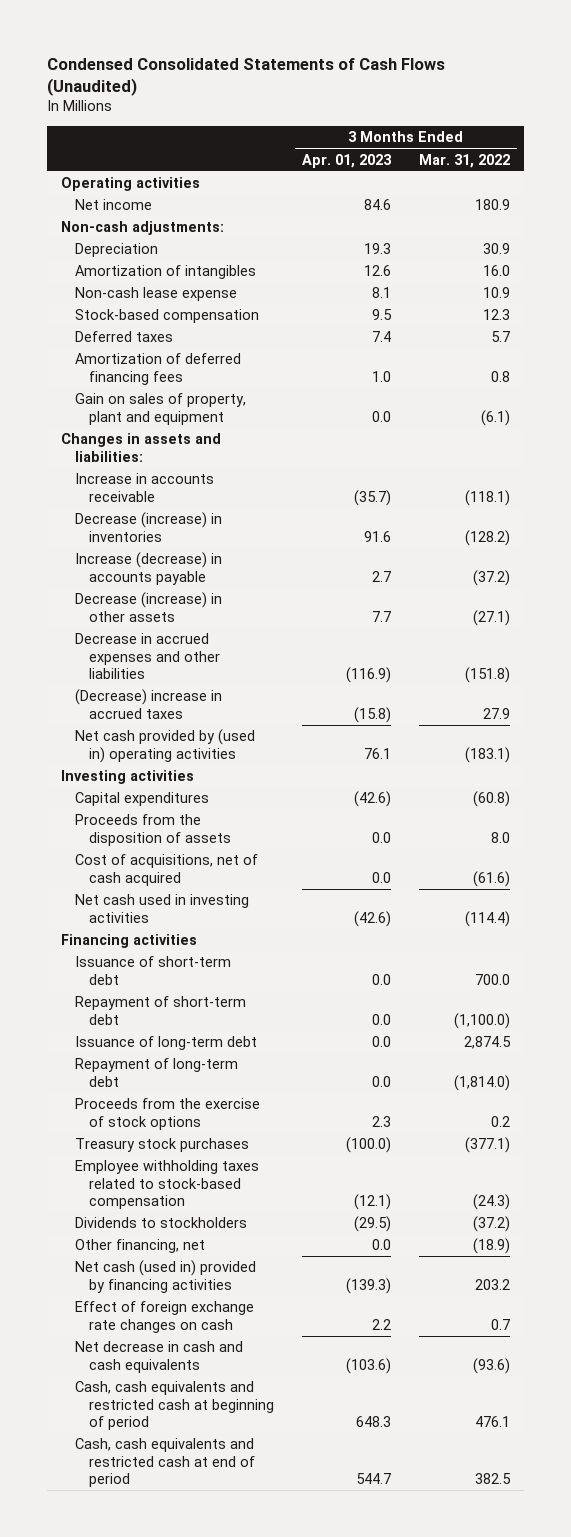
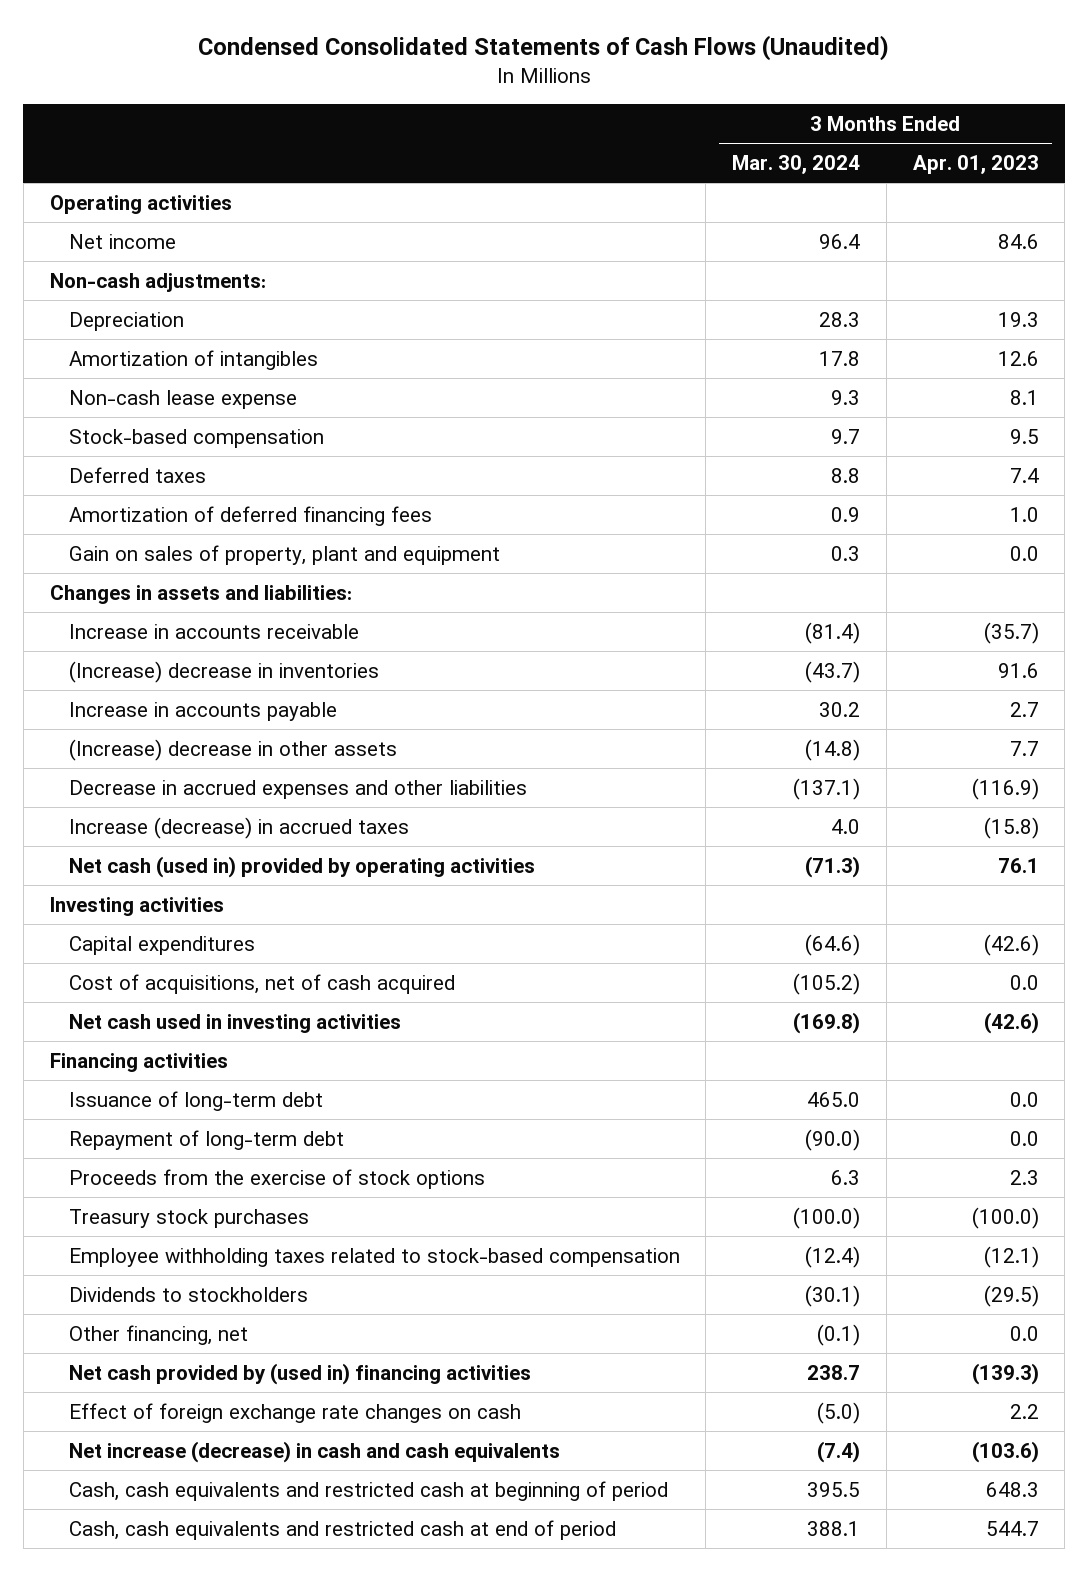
[418,153,510,168] Mar. 31, 2022 -> none
none -> [732,154,861,174] Mar. 30, 2024
[75,512,223,542] Decrease (increase) in inventories -> [68,660,379,683] (Increase) decrease in inventories
[75,552,223,585] Increase (decrease) in accounts payable -> [68,701,337,721] Increase in accounts payable
[75,592,223,622] Decrease (increase) in other assets -> [68,738,397,761] (Increase) decrease in other assets
[75,689,223,719] (Decrease) increase in accrued taxes -> [68,816,409,839] Increase (decrease) in accrued taxes
[75,729,256,763] Net cash provided by (used in) operating activities -> [68,855,535,878] Net cash (used in) provided by operating activities
[75,814,232,846] Proceeds from the disposition of assets -> none
[75,956,232,985] Issuance of short-term debt -> none
[75,996,247,1025] Repayment of short-term debt -> none
[75,1260,257,1293] Net cash (used in) provided by financing activities -> [68,1362,531,1385] Net cash provided by (used in) financing activities
[75,1341,244,1373] Net decrease in cash and cash equivalents -> [68,1440,560,1463] Net increase (decrease) in cash and cash equivalents

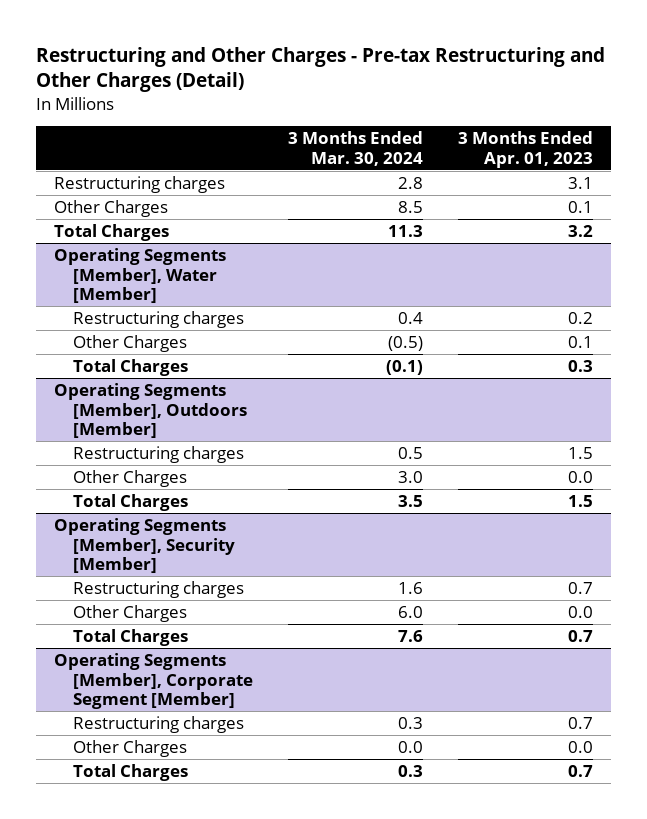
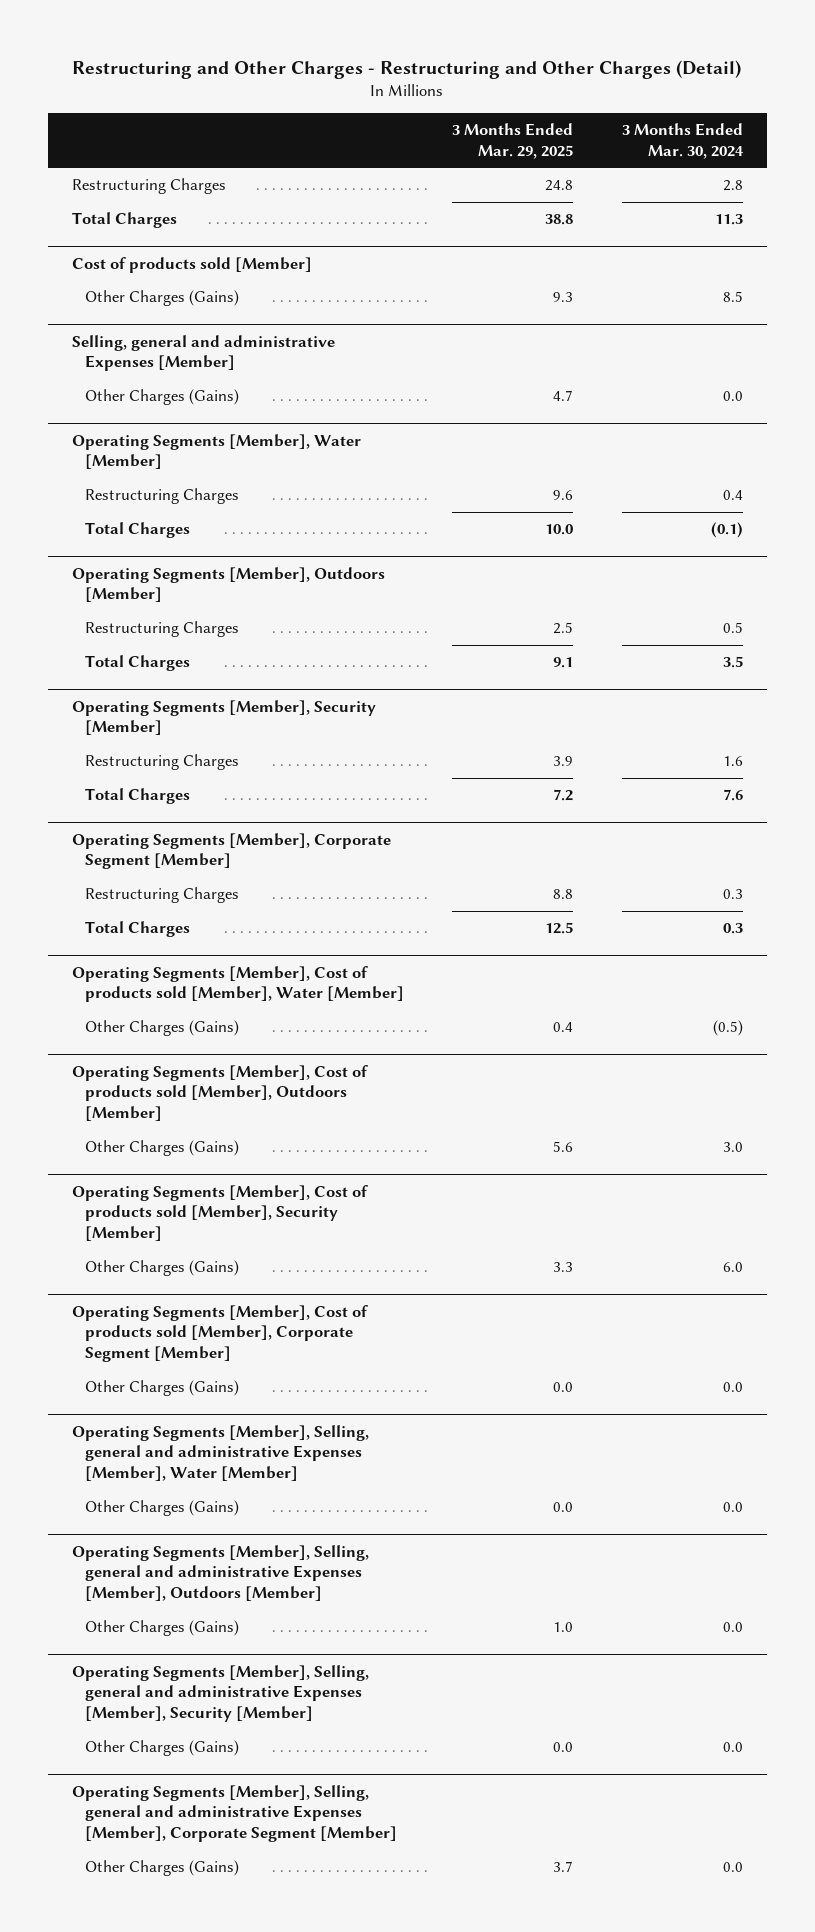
[35,46,605,93] Restructuring and Other Charges - Pre-tax Restructuring and Other Charges (Detail) -> [72,59,742,79] Restructuring and Other Charges - Restructuring and Other Charges (Detail)
[458,131,594,168] 3 Months Ended Apr. 01, 2023 -> none
none -> [452,122,574,159] 3 Months Ended Mar. 29, 2025
[53,199,168,217] Other Charges -> none
[53,175,225,193] Restructuring charges -> [72,178,227,195] Restructuring Charges
none -> [72,256,313,273] Cost of products sold [Member]
none -> [85,290,240,307] Other Charges (Gains)
none -> [72,334,336,372] Selling, general and administrative Expenses [Member]
none -> [85,389,240,406] Other Charges (Gains)
[72,334,187,352] Other Charges -> none
[72,310,244,328] Restructuring charges -> [85,488,240,505] Restructuring Charges
[72,469,187,487] Other Charges -> none
[72,445,244,463] Restructuring charges -> [85,621,240,638] Restructuring Charges
[72,604,187,622] Other Charges -> none
[72,580,244,598] Restructuring charges -> [85,754,240,771] Restructuring Charges
[72,739,187,757] Other Charges -> none
[72,715,244,733] Restructuring charges -> [85,887,240,904] Restructuring Charges
none -> [72,965,405,1003] Operating Segments [Member], Cost of products sold [Member], Water [Member]
none -> [85,1020,240,1037] Other Charges (Gains)
none -> [72,1064,369,1122] Operating Segments [Member], Cost of products sold [Member], Outdoors [Member]
none -> [85,1140,240,1157] Other Charges (Gains)
none -> [72,1184,369,1242] Operating Segments [Member], Cost of products sold [Member], Security [Member]
none -> [85,1260,240,1277] Other Charges (Gains)
none -> [72,1304,369,1363] Operating Segments [Member], Cost of products sold [Member], Corporate Segment [Member]
none -> [85,1380,240,1397] Other Charges (Gains)
none -> [72,1424,370,1482] Operating Segments [Member], Selling, general and administrative Expenses [Member], Water [Member]
none -> [85,1500,240,1517] Other Charges (Gains)
none -> [72,1544,370,1602] Operating Segments [Member], Selling, general and administrative Expenses [Member], Outdoors [Member]
none -> [85,1620,240,1637] Other Charges (Gains)
none -> [72,1664,370,1723] Operating Segments [Member], Selling, general and administrative Expenses [Member], Security [Member]
none -> [85,1740,240,1757] Other Charges (Gains)
none -> [72,1784,398,1843] Operating Segments [Member], Selling, general and administrative Expenses [Member], Corporate Segment [Member]
none -> [85,1860,240,1877] Other Charges (Gains)

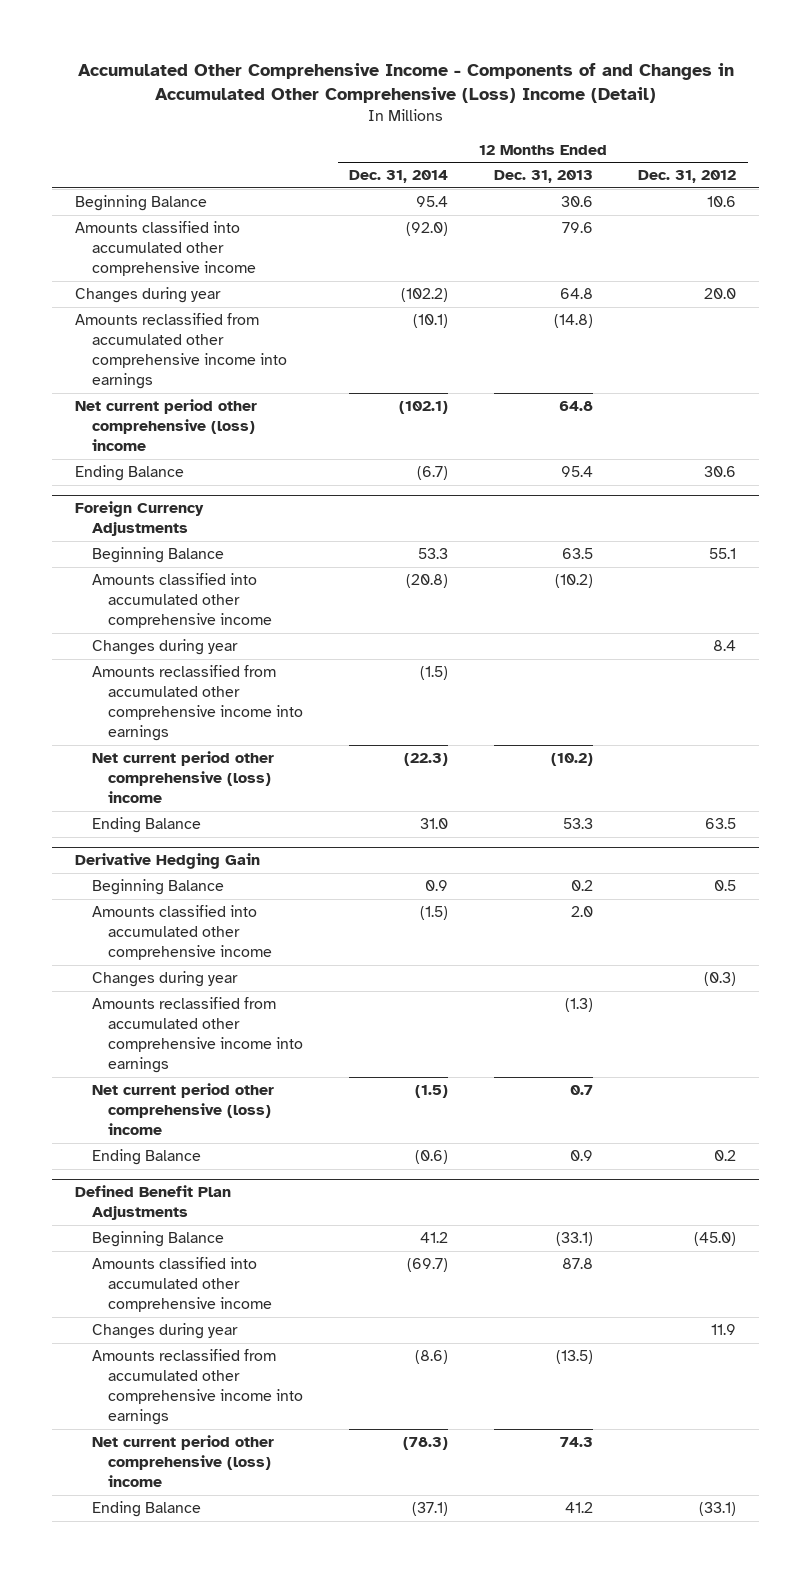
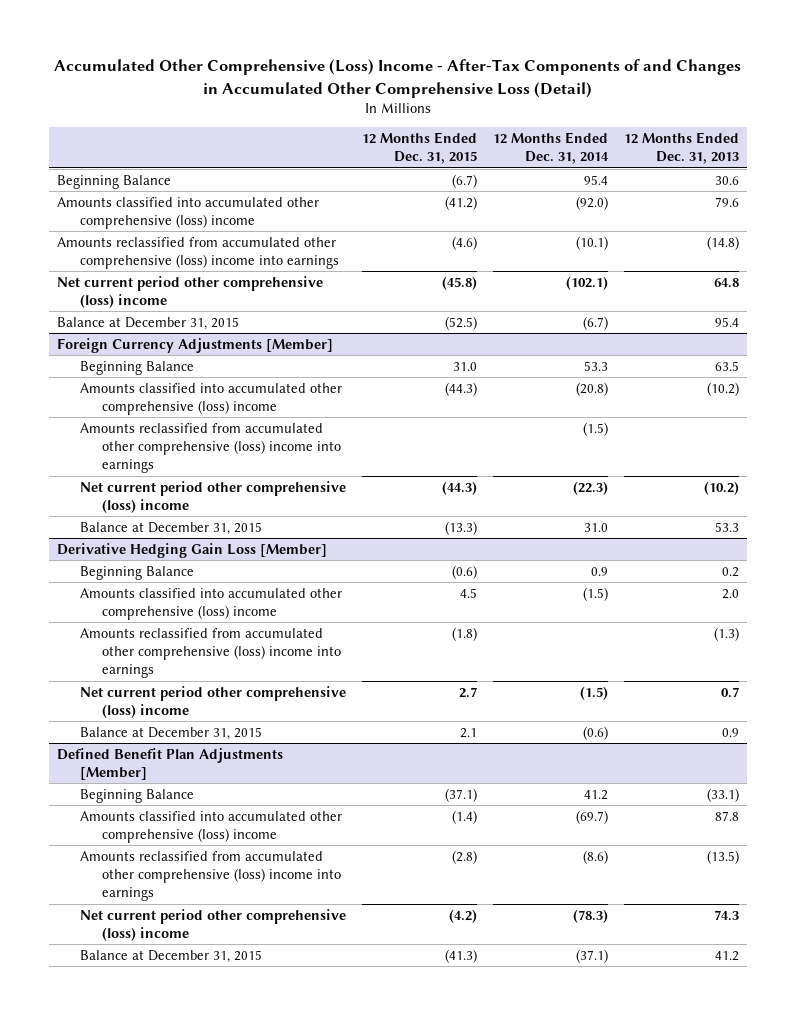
[77,63,734,104] Accumulated Other Comprehensive Income - Components of and Changes in Accumulated Other Comprehensive (Loss) Income (Detail) -> [54,59,742,98] Accumulated Other Comprehensive (Loss) Income - After-Tax Components of and Changes in Accumulated Other Comprehensive Loss (Detail)
[638,170,737,184] Dec. 31, 2012 -> none
none -> [361,131,477,165] 12 Months Ended Dec. 31, 2015
[75,287,222,304] Changes during year -> none
[75,221,256,277] Amounts classified into accumulated other comprehensive income -> [57,196,320,229] Amounts classified into accumulated other comprehensive (loss) income
[75,313,287,390] Amounts reclassified from accumulated other comprehensive income into earnings -> [57,236,339,269] Amounts reclassified from accumulated other comprehensive (loss) income into earnings
[75,465,185,482] Ending Balance -> [57,316,240,330] Balance at December 31, 2015
[75,501,205,537] Foreign Currency Adjustments -> [57,337,334,353] Foreign Currency Adjustments [Member]
[91,639,238,656] Changes during year -> none
[91,573,273,629] Amounts classified into accumulated other comprehensive income -> [79,382,342,415] Amounts classified into accumulated other comprehensive (loss) income
[91,665,304,742] Amounts reclassified from accumulated other comprehensive income into earnings -> [79,422,342,474] Amounts reclassified from accumulated other comprehensive (loss) income into earnings
[91,817,201,834] Ending Balance -> [79,521,262,535] Balance at December 31, 2015
[75,853,261,870] Derivative Hedging Gain -> [57,542,328,558] Derivative Hedging Gain Loss [Member]
[91,971,238,988] Changes during year -> none
[91,905,273,961] Amounts classified into accumulated other comprehensive income -> [79,587,342,620] Amounts classified into accumulated other comprehensive (loss) income
[91,997,304,1074] Amounts reclassified from accumulated other comprehensive income into earnings -> [79,627,342,679] Amounts reclassified from accumulated other comprehensive (loss) income into earnings
[91,1149,201,1166] Ending Balance -> [79,726,262,740] Balance at December 31, 2015
[75,1185,232,1221] Defined Benefit Plan Adjustments -> [57,747,284,780] Defined Benefit Plan Adjustments [Member]
[91,1323,238,1340] Changes during year -> none
[91,1257,273,1313] Amounts classified into accumulated other comprehensive income -> [79,810,342,843] Amounts classified into accumulated other comprehensive (loss) income
[91,1349,304,1426] Amounts reclassified from accumulated other comprehensive income into earnings -> [79,850,342,902] Amounts reclassified from accumulated other comprehensive (loss) income into earnings
[91,1501,201,1518] Ending Balance -> [79,949,262,963] Balance at December 31, 2015

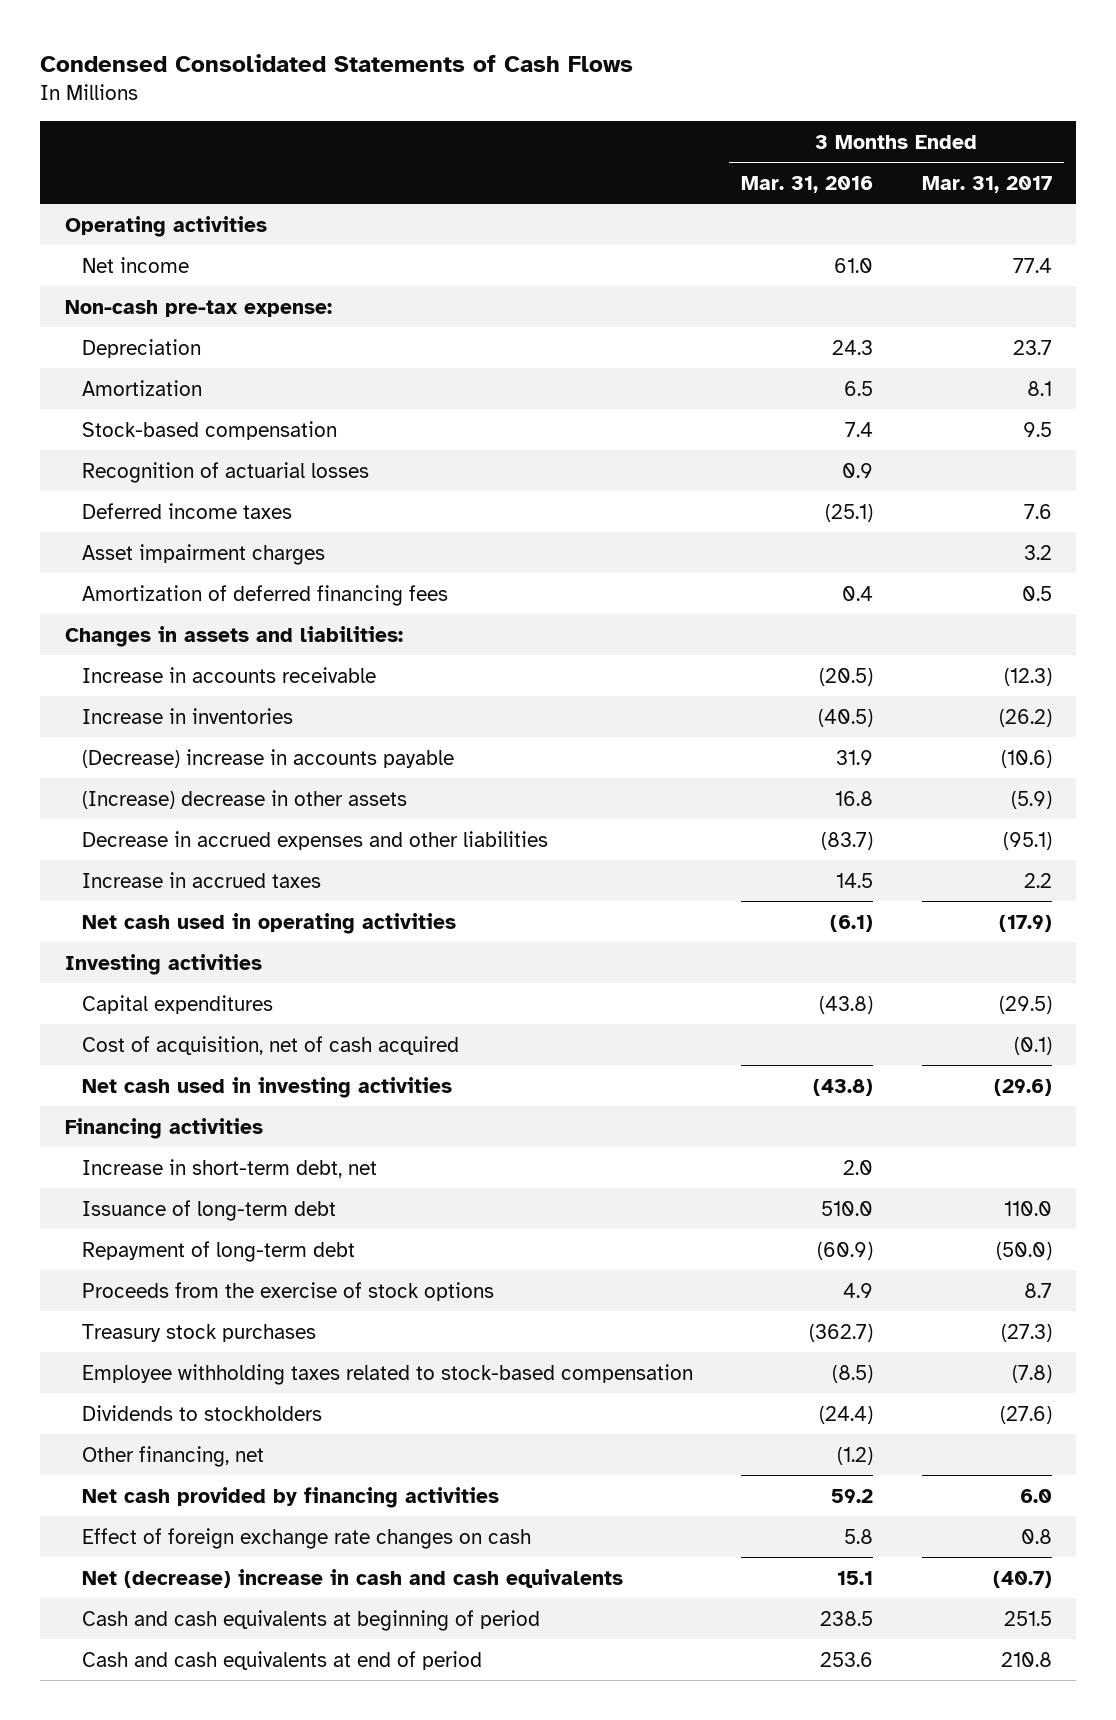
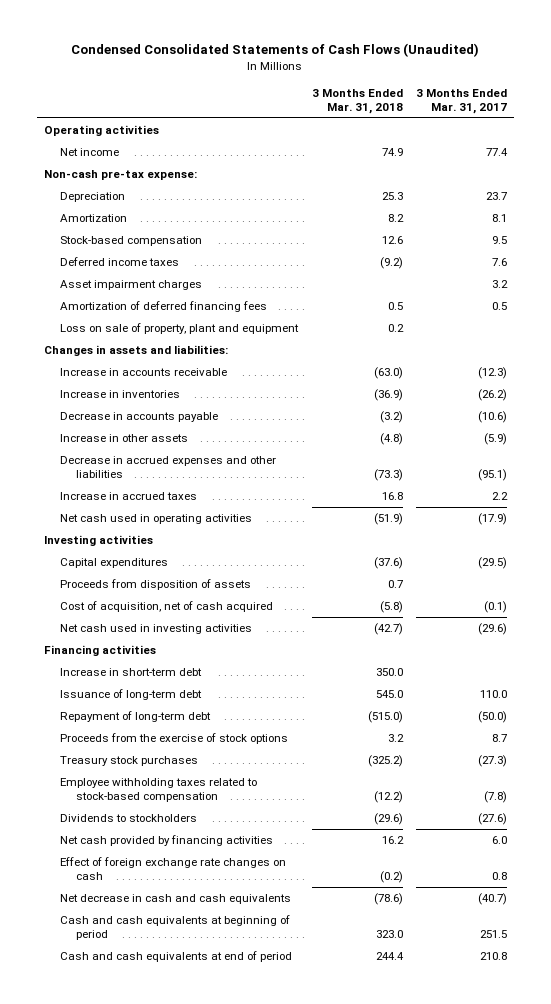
[40,54,634,73] Condensed Consolidated Statements of Cash Flows -> [71,43,480,58] Condensed Consolidated Statements of Cash Flows (Unaudited)
[741,175,874,193] Mar. 31, 2016 -> none
none -> [311,88,403,114] 3 Months Ended Mar. 31, 2018
[81,461,369,483] Recognition of actuarial losses -> none
none -> [59,323,299,335] Loss on sale of property, plant and equipment
[81,748,454,768] (Decrease) increase in accounts payable -> [59,412,218,423] Decrease in accounts payable
[81,789,407,809] (Increase) decrease in other assets -> [59,434,188,443] Increase in other assets
none -> [59,579,251,591] Proceeds from disposition of assets
[81,1158,377,1178] Increase in short-term debt, net -> [59,668,202,677] Increase in short-term debt
[81,1445,264,1467] Other financing, net -> none
[81,1568,623,1588] Net (decrease) increase in cash and cash equivalents -> [59,894,291,905] Net decrease in cash and cash equivalents

